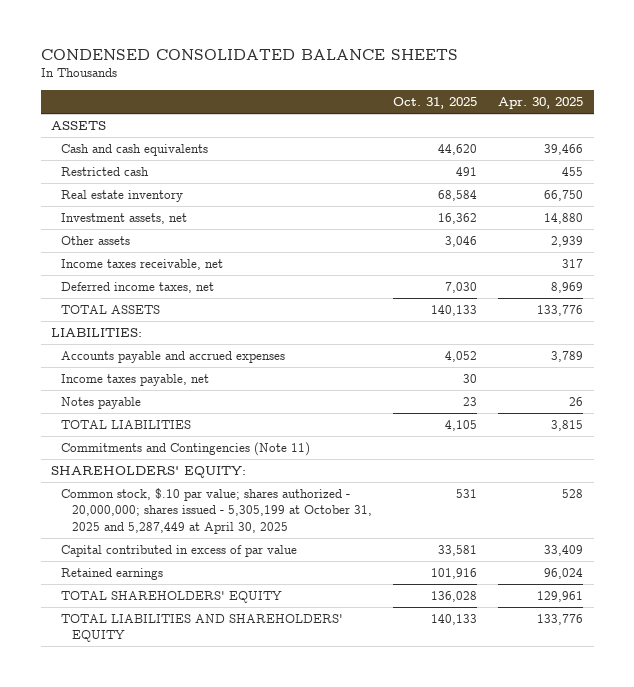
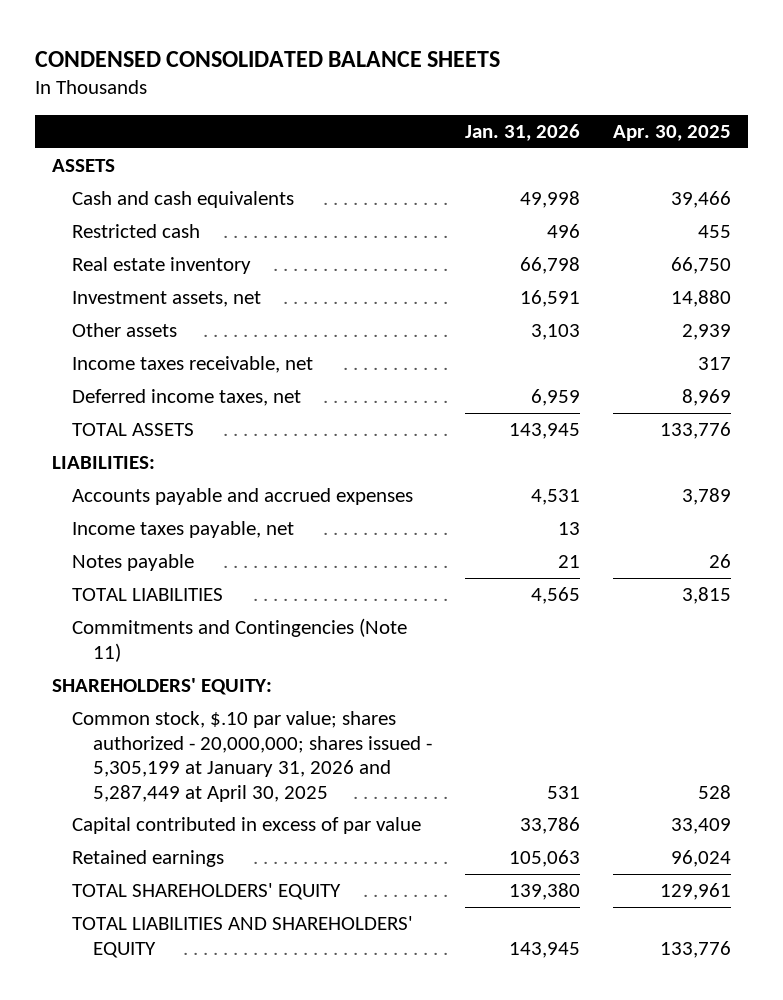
[392,96,477,109] Oct. 31, 2025 -> none
none -> [465,123,581,141] Jan. 31, 2026
[61,487,372,534] Common stock, $.10 par value; shares authorized - 20,000,000; shares issued - 5,305,199 at October 31, 2025 and 5,287,449 at April 30, 2025 -> [72,711,432,802] Common stock, $.10 par value; shares authorized - 20,000,000; shares issued - 5,305,199 at January 31, 2026 and 5,287,449 at April 30, 2025

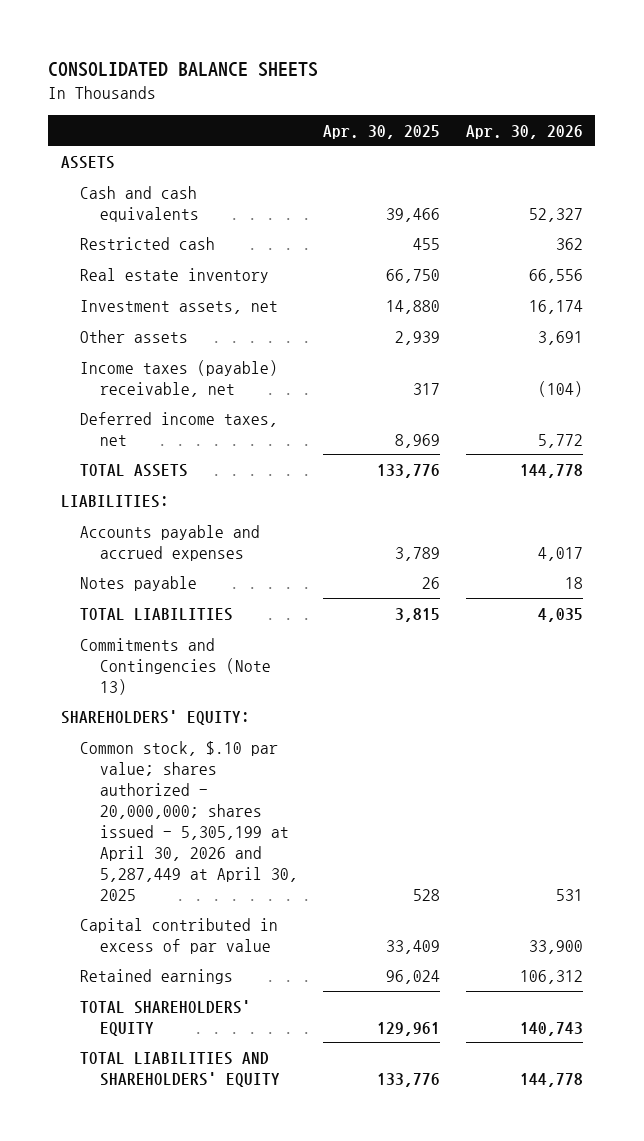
[35,50,501,67] CONDENSED CONSOLIDATED BALANCE SHEETS -> [48,61,319,77] CONSOLIDATED BALANCE SHEETS
[465,123,581,141] Jan. 31, 2026 -> none
none -> [465,124,583,139] Apr. 30, 2026
[72,356,314,374] Income taxes receivable, net -> [80,359,279,397] Income taxes (payable) receivable, net
[72,521,295,539] Income taxes payable, net -> none
[72,618,408,662] Commitments and Contingencies (Note 11) -> [80,637,271,695] Commitments and Contingencies (Note 13)
[72,711,432,802] Common stock, $.10 par value; shares authorized - 20,000,000; shares issued - 5,305,199 at January 31, 2026 and 5,287,449 at April 30, 2025 -> [80,740,298,901] Common stock, $.10 par value; shares authorized - 20,000,000; shares issued - 5,305,199 at April 30, 2026 and 5,287,449 at April 30, 2025

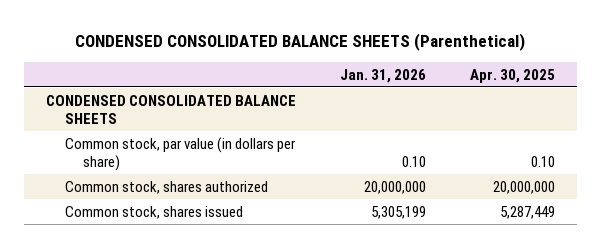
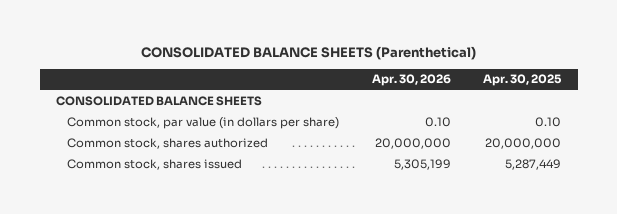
[75,33,526,52] CONDENSED CONSOLIDATED BALANCE SHEETS (Parenthetical) -> [140,46,476,61] CONSOLIDATED BALANCE SHEETS (Parenthetical)
[339,68,426,83] Jan. 31, 2026 -> none
none -> [371,74,451,87] Apr. 30, 2026
[46,94,297,124] CONDENSED CONSOLIDATED BALANCE SHEETS -> [55,95,262,106] CONSOLIDATED BALANCE SHEETS

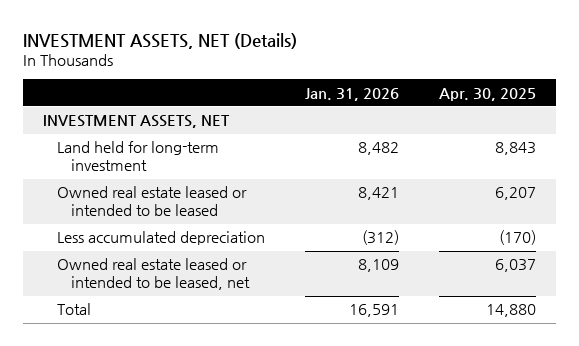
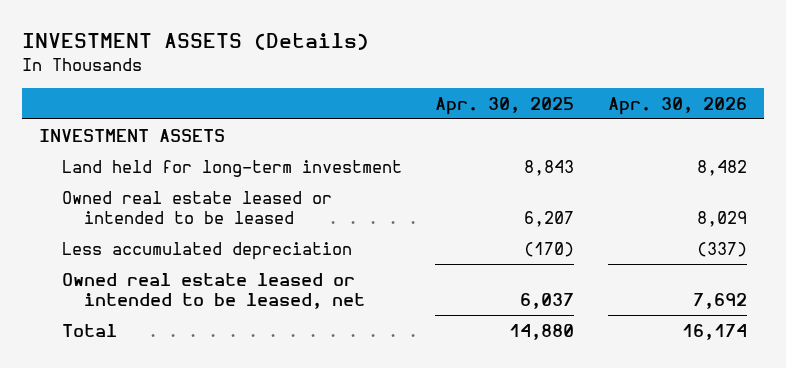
[23,32,298,49] INVESTMENT ASSETS, NET (Details) -> [22,33,370,51] INVESTMENT ASSETS (Details)
[305,87,400,101] Jan. 31, 2026 -> none
none -> [607,96,747,115] Apr. 30, 2026
[43,115,231,129] INVESTMENT ASSETS, NET -> [39,128,226,142] INVESTMENT ASSETS

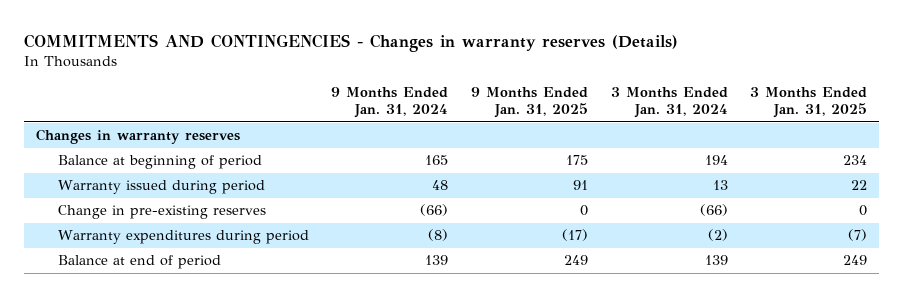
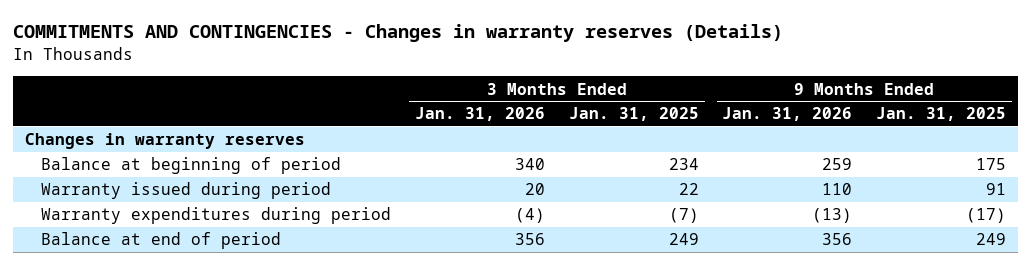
[331,87,449,118] 9 Months Ended Jan. 31, 2024 -> none
[610,87,728,118] 3 Months Ended Jan. 31, 2024 -> none
none -> [414,107,545,122] Jan. 31, 2026
none -> [722,107,853,122] Jan. 31, 2026
[57,205,266,220] Change in pre-existing reserves -> none

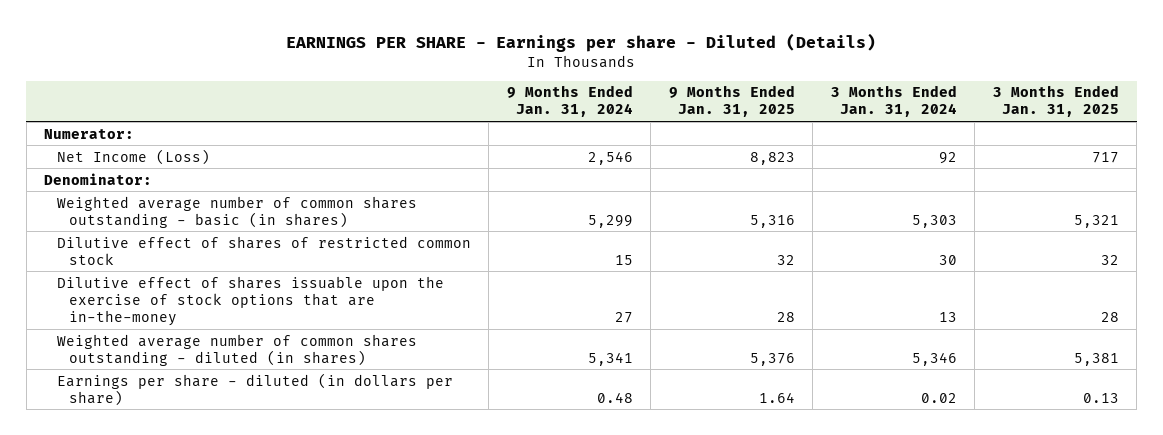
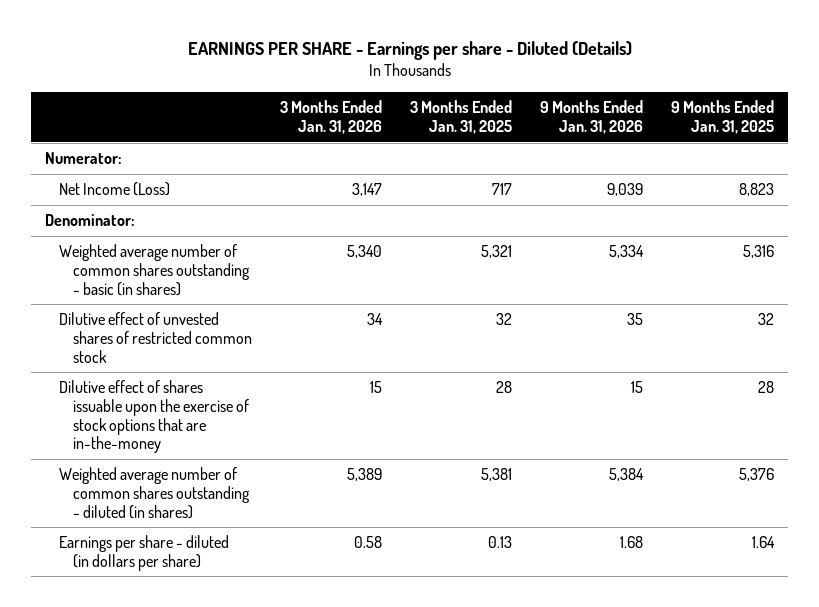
[506,85,633,118] 9 Months Ended Jan. 31, 2024 -> none
[830,85,957,118] 3 Months Ended Jan. 31, 2024 -> none
none -> [279,100,382,135] 3 Months Ended Jan. 31, 2026
none -> [540,100,644,135] 9 Months Ended Jan. 31, 2026
[56,235,471,265] Dilutive effect of shares of restricted common stock -> [58,312,252,363] Dilutive effect of unvested shares of restricted common stock

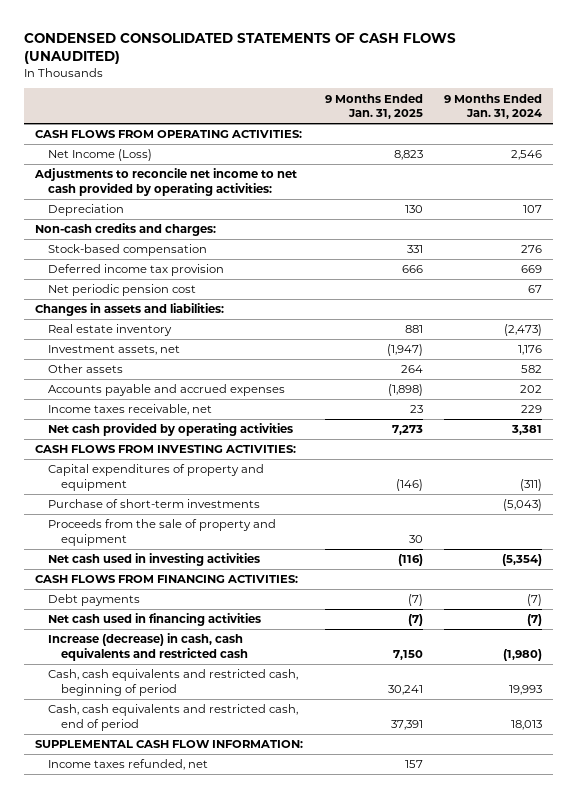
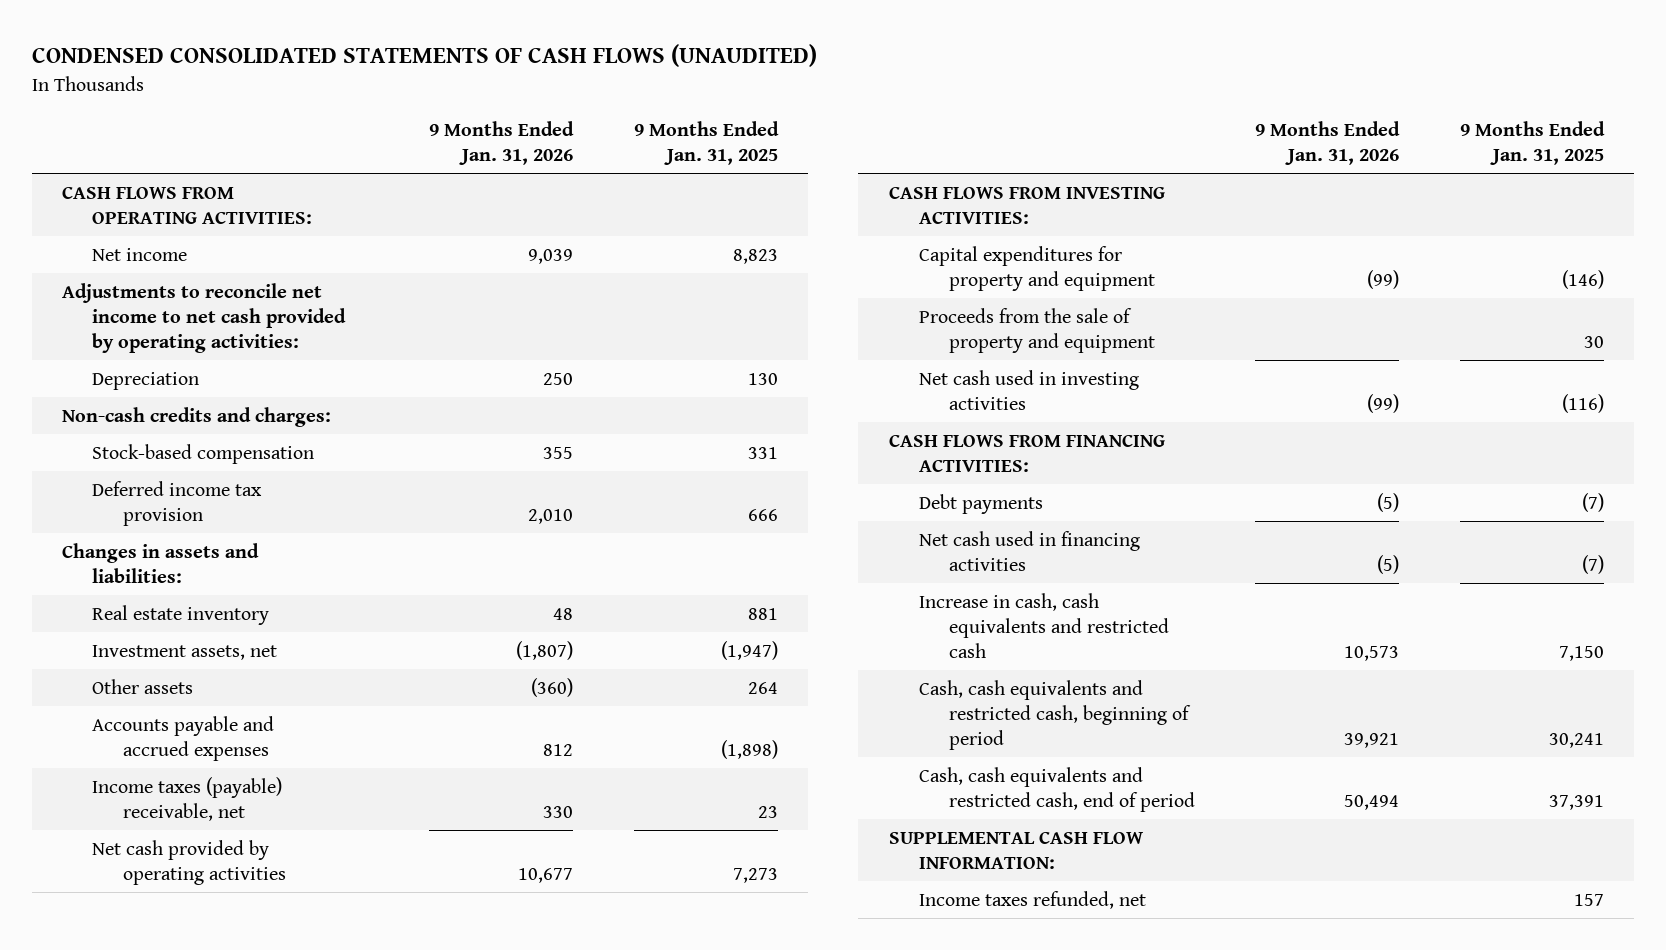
[444,93,543,120] 9 Months Ended Jan. 31, 2024 -> none
none -> [429,120,575,165] 9 Months Ended Jan. 31, 2026
[47,149,152,162] Net Income (Loss) -> [92,247,188,261] Net income
[47,284,196,297] Net periodic pension cost -> none
[47,404,212,416] Income taxes receivable, net -> [92,776,283,821] Income taxes (payable) receivable, net
[47,499,260,509] Purchase of short-term investments -> none
[47,464,264,492] Capital expenditures of property and equipment -> [918,245,1155,291] Capital expenditures for property and equipment
[47,633,248,662] Increase (decrease) in cash, cash equivalents and restricted cash -> [918,592,1169,658] Increase in cash, cash equivalents and restricted cash

